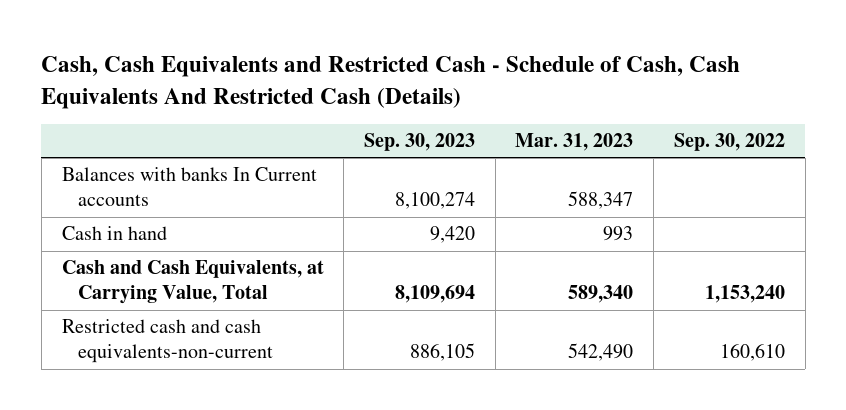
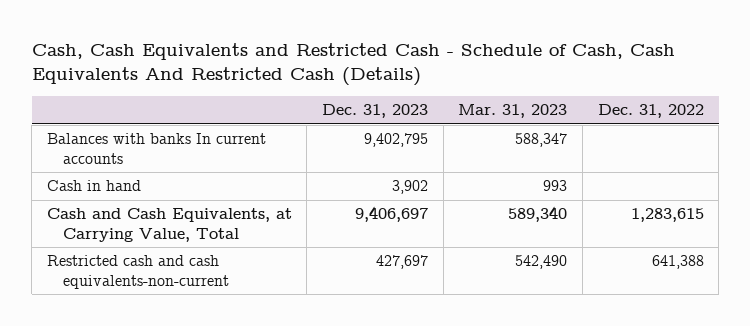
[363,133,475,152] Sep. 30, 2023 -> none
[673,133,785,152] Sep. 30, 2022 -> none
none -> [322,104,429,119] Dec. 31, 2023
none -> [597,104,704,119] Dec. 31, 2022
[61,167,317,207] Balances with banks In Current accounts -> [46,133,266,164] Balances with banks In current accounts

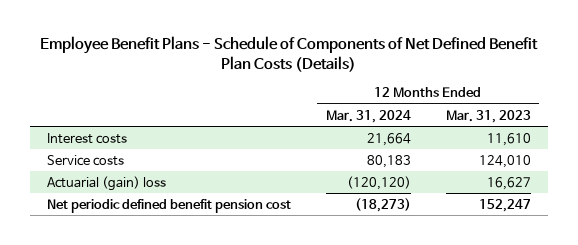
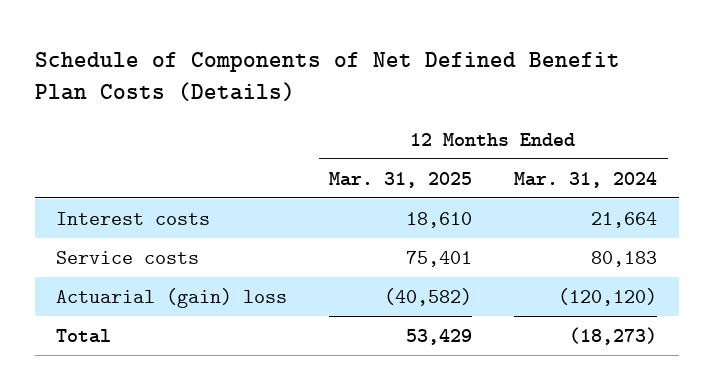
[39,36,538,72] Employee Benefit Plans - Schedule of Components of Net Defined Benefit Plan Costs (Details) -> [34,51,620,102] Schedule of Components of Net Defined Benefit Plan Costs (Details)
[445,109,531,123] Mar. 31, 2023 -> none
none -> [329,171,473,188] Mar. 31, 2025
[46,198,291,213] Net periodic defined benefit pension cost -> [55,328,111,343] Total

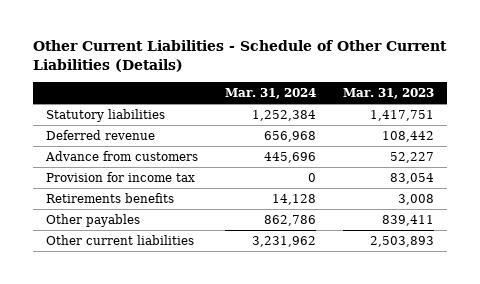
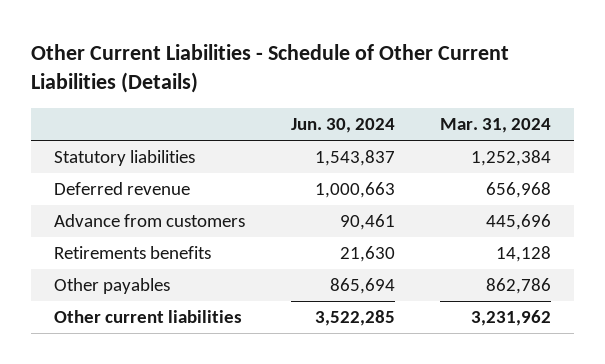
[342,87,434,99] Mar. 31, 2023 -> none
none -> [290,118,395,134] Jun. 30, 2024
[46,171,196,182] Provision for income tax -> none

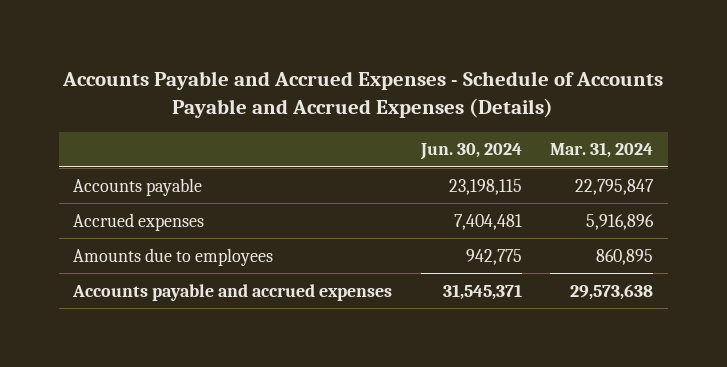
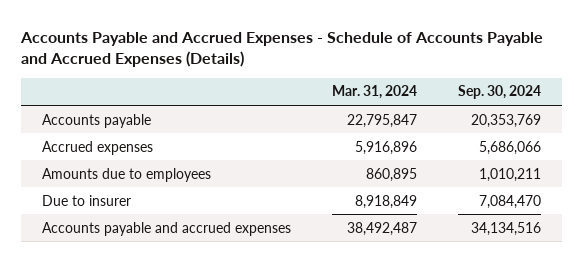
[419,143,522,161] Jun. 30, 2024 -> none
none -> [458,85,542,100] Sep. 30, 2024
none -> [41,194,131,206] Due to insurer
[570,283,654,300] 29,573,638 -> [346,221,417,236] 38,492,487

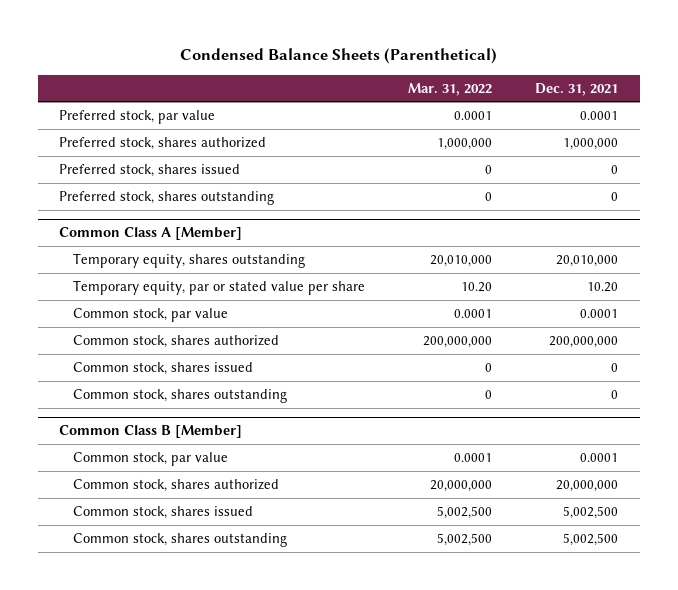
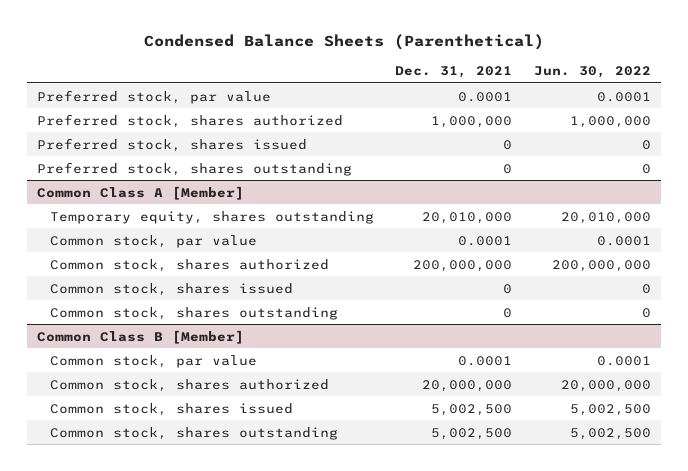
[408,82,493,96] Mar. 31, 2022 -> none
none -> [533,65,651,78] Jun. 30, 2022
[72,280,365,296] Temporary equity, par or stated value per share -> none

